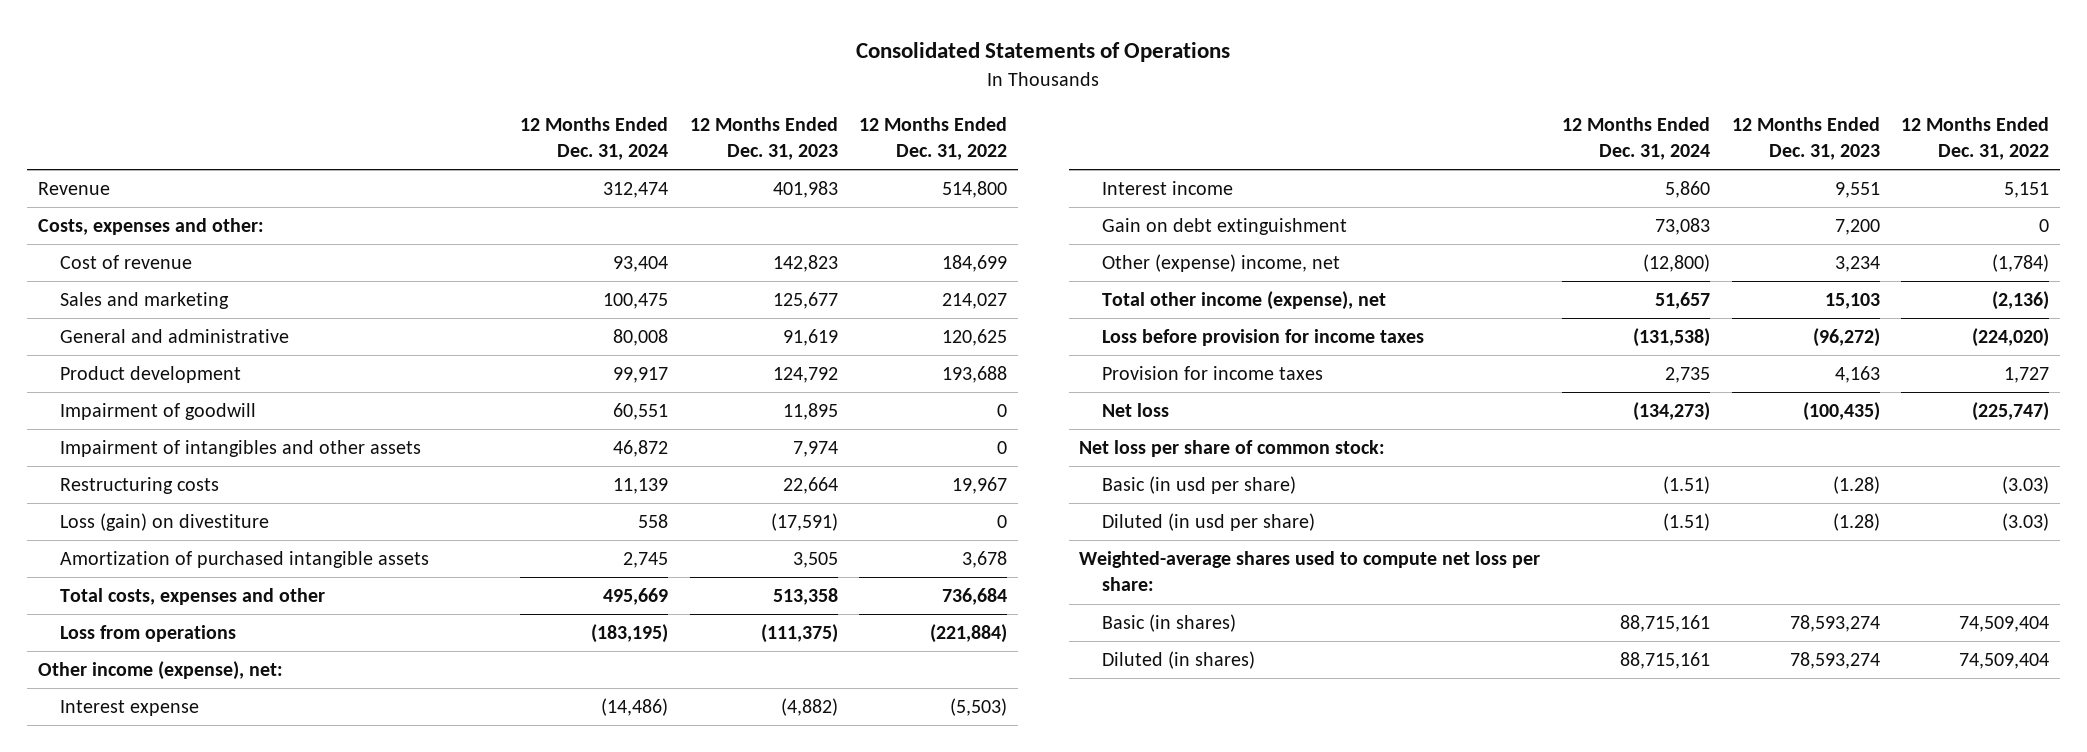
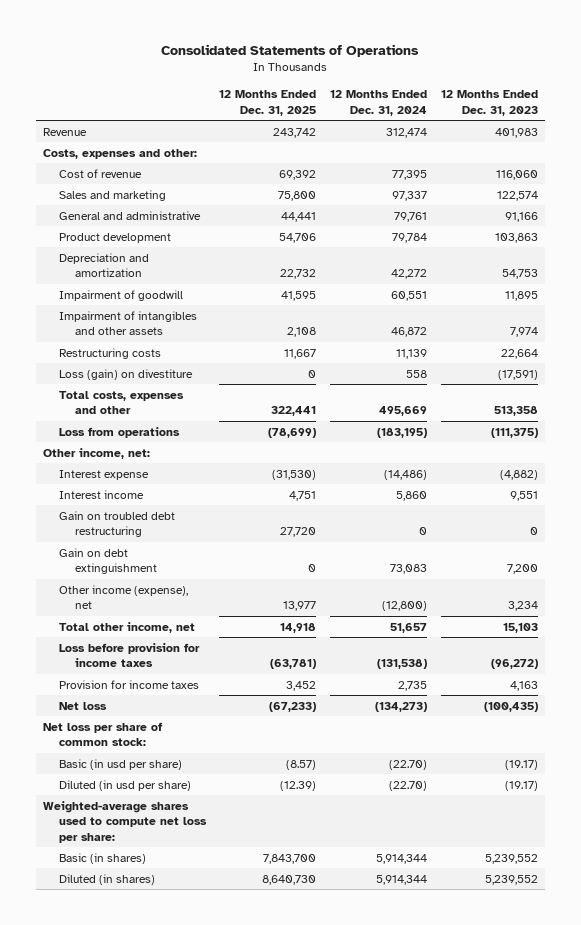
[859,117,1008,161] 12 Months Ended Dec. 31, 2022 -> none
none -> [219,90,317,116] 12 Months Ended Dec. 31, 2025
[613,256,669,273] 93,404 -> [392,169,428,180] 77,395
[772,255,838,273] 142,823 -> [495,169,538,180] 116,060
[603,293,669,310] 100,475 -> [392,190,428,201] 97,337
[772,292,838,310] 125,677 -> [496,190,538,201] 122,574
[613,329,669,347] 80,008 -> [394,211,428,222] 79,761
[782,329,838,347] 91,619 -> [504,211,538,222] 91,166
[613,367,669,384] 99,917 -> [392,232,428,243] 79,784
[772,367,838,384] 124,792 -> [494,232,538,243] 103,863
none -> [58,252,149,278] Depreciation and amortization
[59,551,429,569] Amortization of purchased intangible assets -> none
[37,661,283,681] Other income (expense), net: -> [42,447,150,459] Other income, net:
none -> [58,510,175,538] Gain on troubled debt restructuring
[1101,254,1340,273] Other (expense) income, net -> [58,584,188,610] Other income (expense), net
[1101,291,1386,311] Total other income (expense), net -> [58,621,195,633] Total other income, net
[1663,476,1711,495] (1.51) -> [389,759,428,770] (22.70)
[1832,476,1880,495] (1.28) -> [504,759,538,770] (19.17)
[1663,513,1711,532] (1.51) -> [389,780,428,791] (22.70)
[1832,513,1880,532] (1.28) -> [504,780,538,791] (19.17)
[1620,615,1711,633] 88,715,161 -> [376,853,428,864] 5,914,344
[1789,615,1880,633] 78,593,274 -> [484,853,538,864] 5,239,552
[1620,652,1711,670] 88,715,161 -> [376,874,428,885] 5,914,344
[1789,652,1880,670] 78,593,274 -> [484,874,538,885] 5,239,552

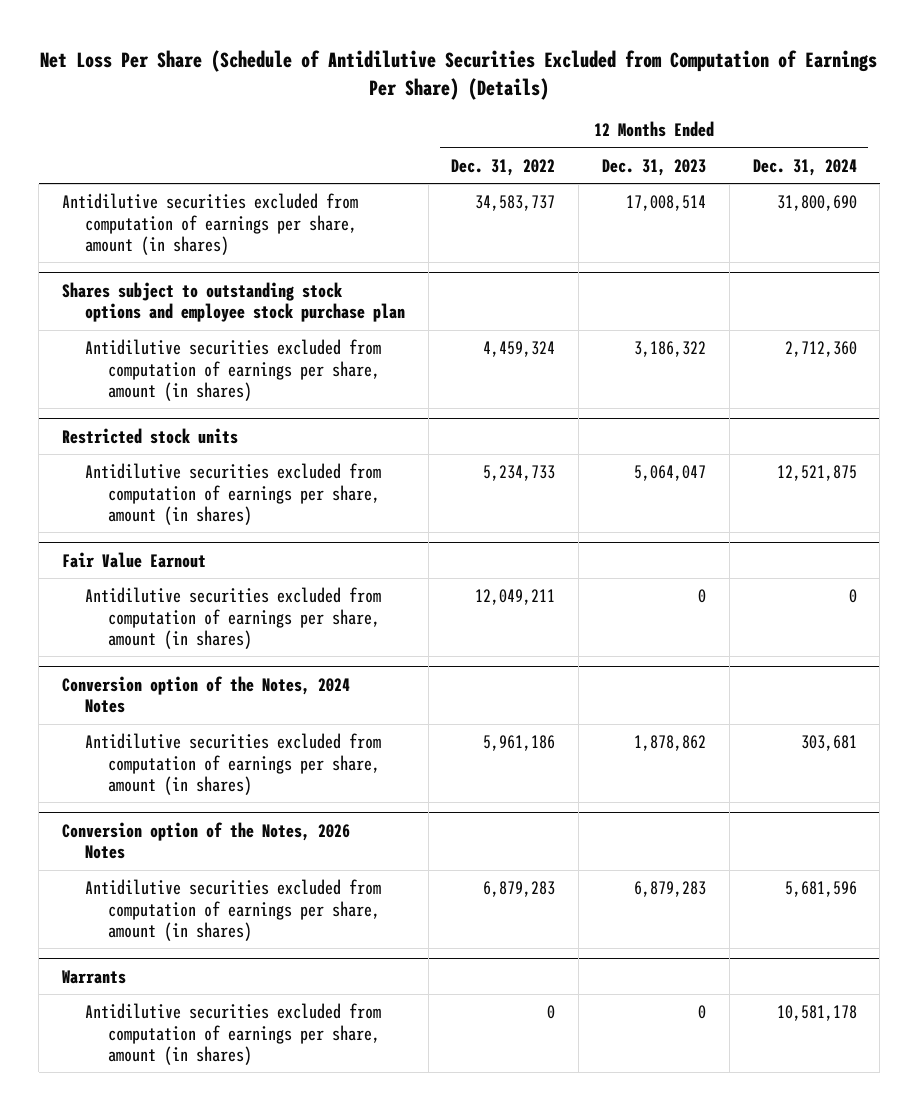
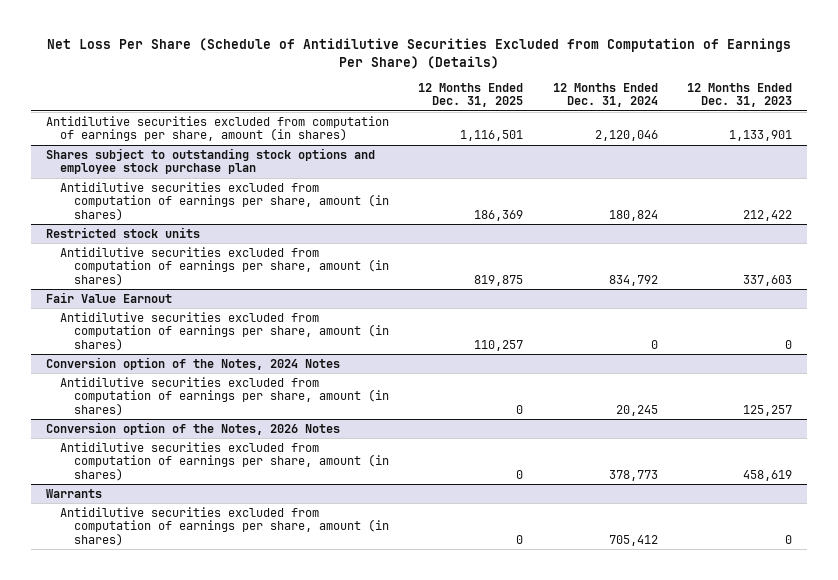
[451,158,556,176] Dec. 31, 2022 -> none
none -> [418,82,524,108] 12 Months Ended Dec. 31, 2025
[626,194,707,211] 17,008,514 -> [729,130,793,142] 1,133,901
[776,194,857,211] 31,800,690 -> [594,130,658,142] 2,120,046
[634,340,707,357] 3,186,322 -> [743,209,793,221] 212,422
[784,340,857,357] 2,712,360 -> [608,209,658,221] 180,824
[634,464,707,481] 5,064,047 -> [743,274,793,286] 337,603
[776,464,857,481] 12,521,875 -> [608,274,658,286] 834,792
[634,734,707,751] 1,878,862 -> [743,404,793,416] 125,257
[800,734,857,751] 303,681 -> [615,404,658,416] 20,245
[634,880,707,897] 6,879,283 -> [743,469,793,481] 458,619
[784,880,857,897] 5,681,596 -> [608,469,658,481] 378,773
[776,1004,857,1021] 10,581,178 -> [608,534,658,546] 705,412

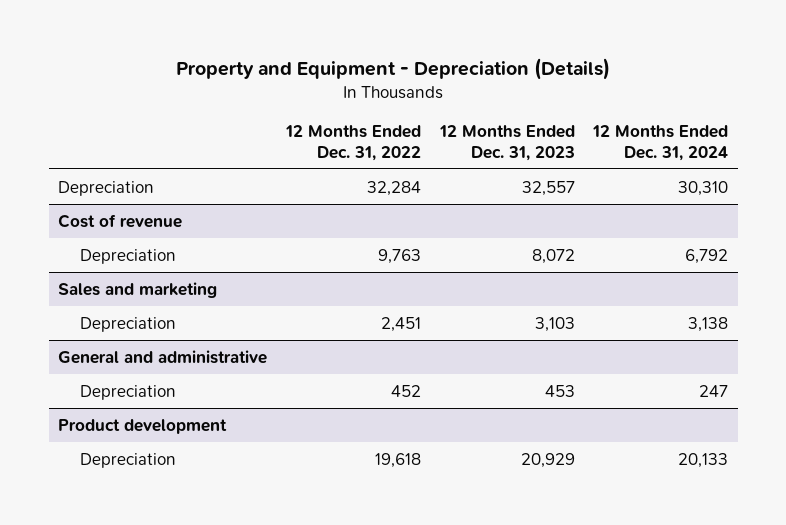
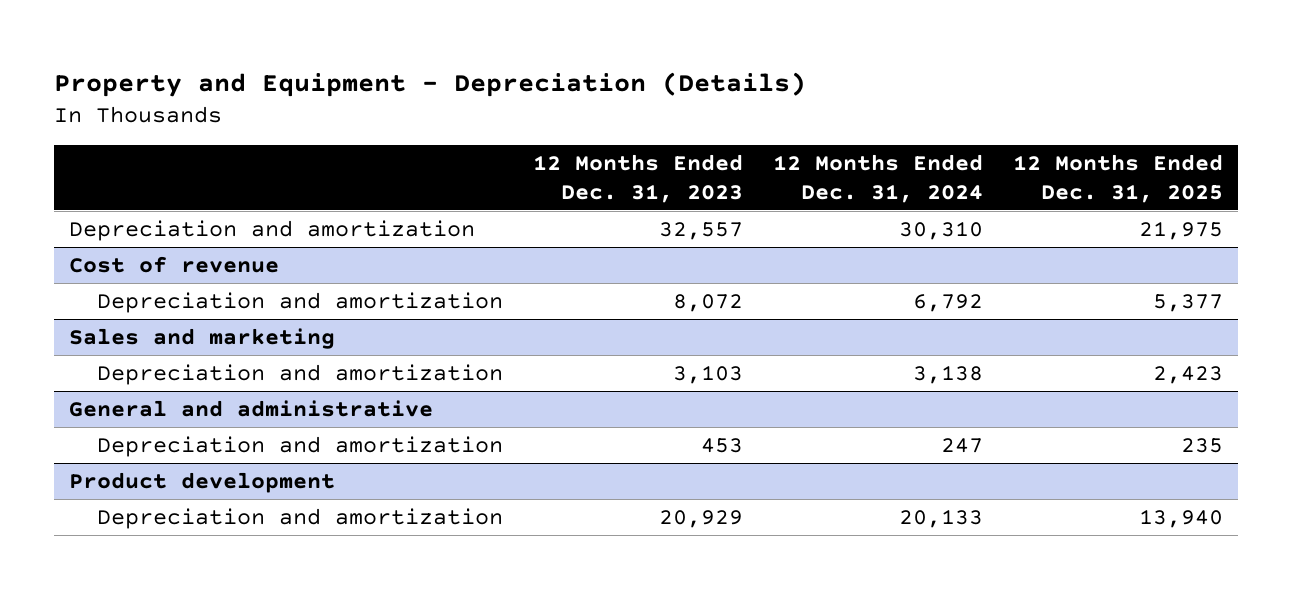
[284,125,421,161] 12 Months Ended Dec. 31, 2022 -> none
none -> [1012,154,1223,203] 12 Months Ended Dec. 31, 2025
[58,180,155,196] Depreciation -> [69,219,476,241] Depreciation and amortization
[79,248,176,264] Depreciation -> [96,291,503,313] Depreciation and amortization
[79,316,176,332] Depreciation -> [96,363,503,385] Depreciation and amortization
[79,384,176,400] Depreciation -> [96,435,503,457] Depreciation and amortization
[79,452,176,468] Depreciation -> [96,507,503,529] Depreciation and amortization

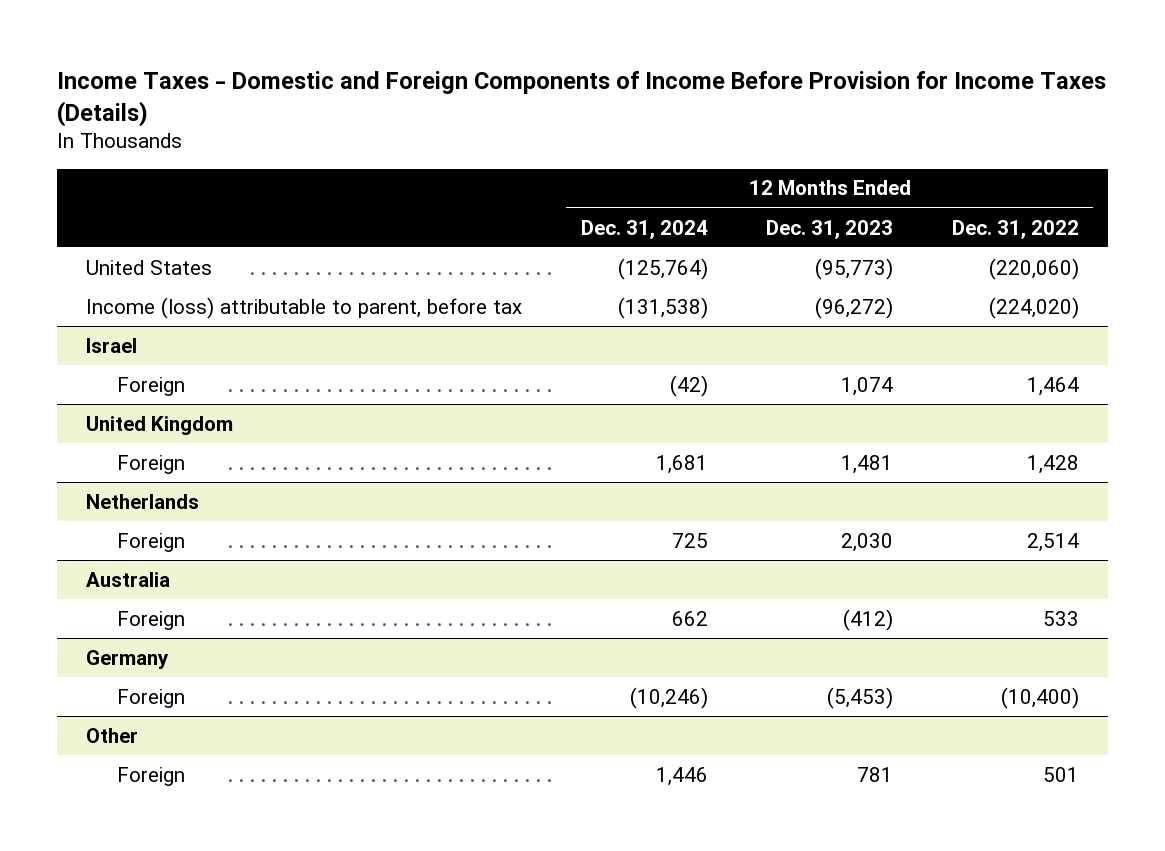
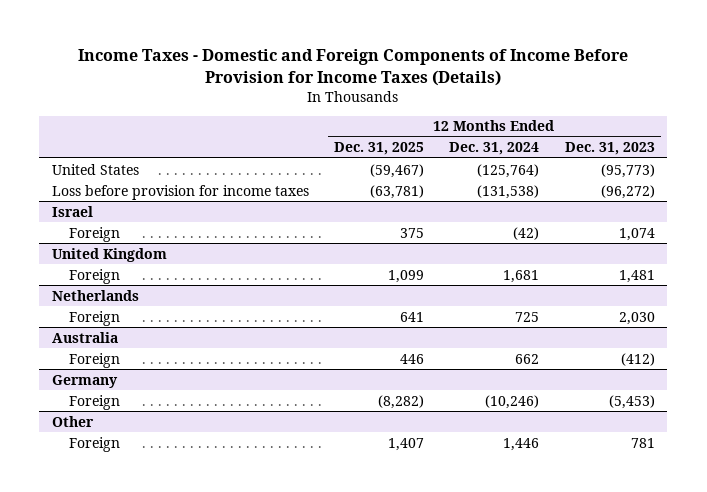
[951,219,1079,239] Dec. 31, 2022 -> none
none -> [334,142,425,156] Dec. 31, 2025
[86,296,523,319] Income (loss) attributable to parent, before tax -> [52,184,310,200] Loss before provision for income taxes

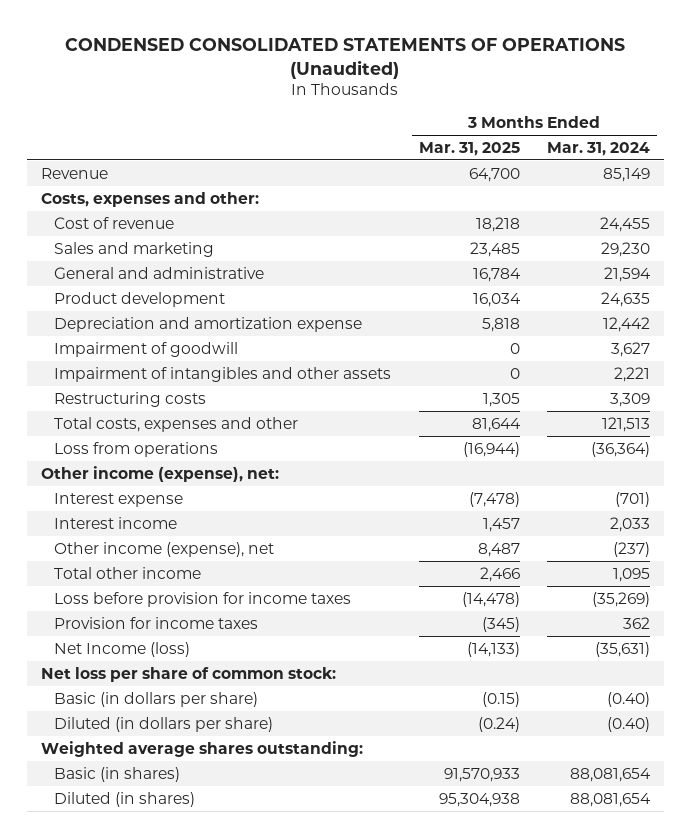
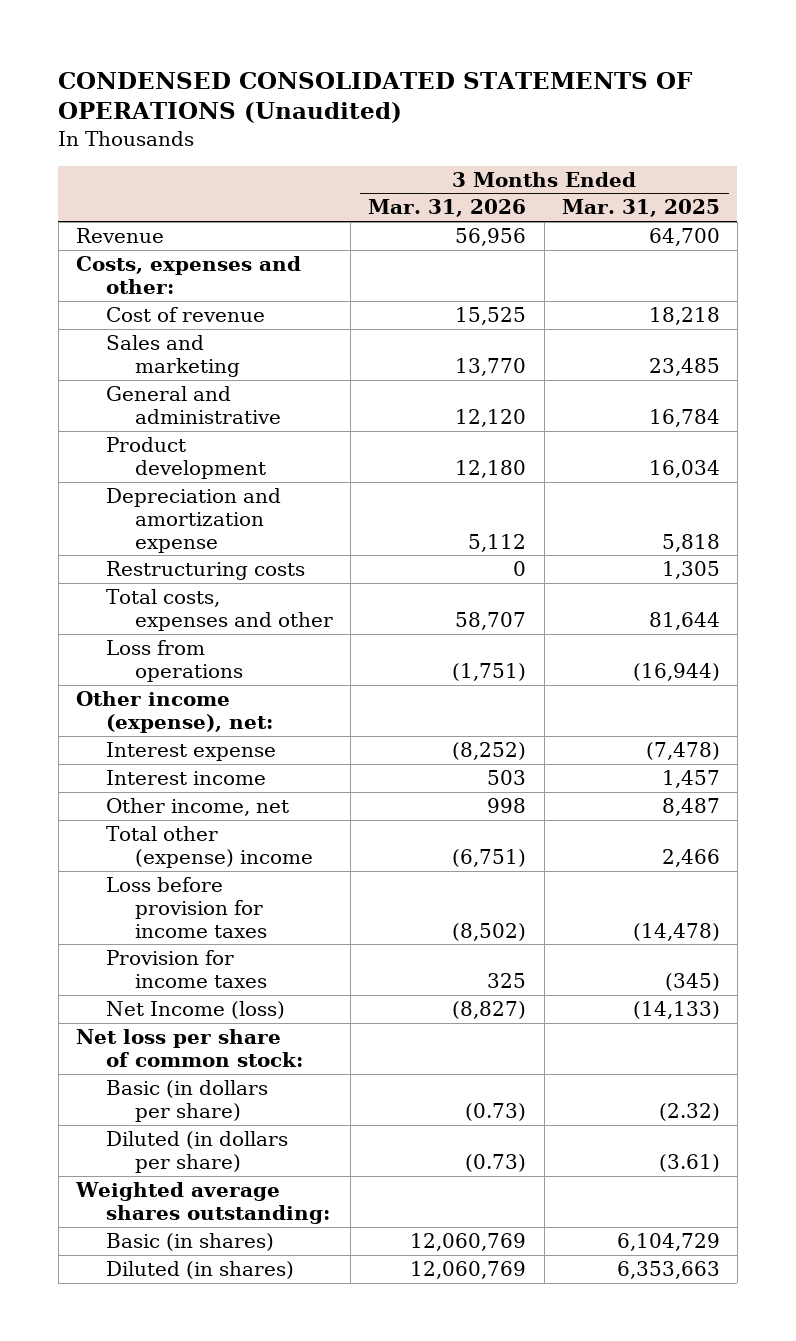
[547,141,651,156] Mar. 31, 2024 -> none
none -> [368,199,527,218] Mar. 31, 2026
[54,341,239,357] Impairment of goodwill -> none
[54,366,392,382] Impairment of intangibles and other assets -> none
[54,541,275,557] Other income (expense), net -> [105,798,289,817] Other income, net
[54,566,202,579] Total other income -> [105,826,314,868] Total other (expense) income
[481,691,520,707] (0.15) -> [658,1102,720,1121] (2.32)
[477,716,520,732] (0.24) -> [658,1153,720,1172] (3.61)
[443,767,520,782] 91,570,933 -> [616,1233,720,1252] 6,104,729
[438,792,520,807] 95,304,938 -> [616,1261,720,1280] 6,353,663

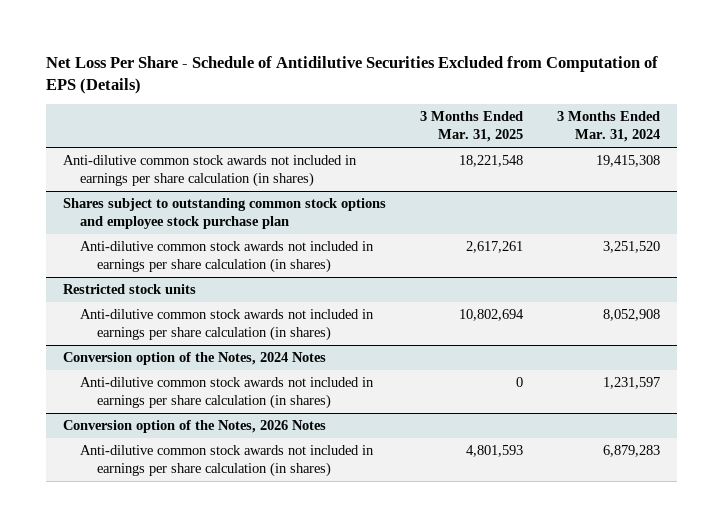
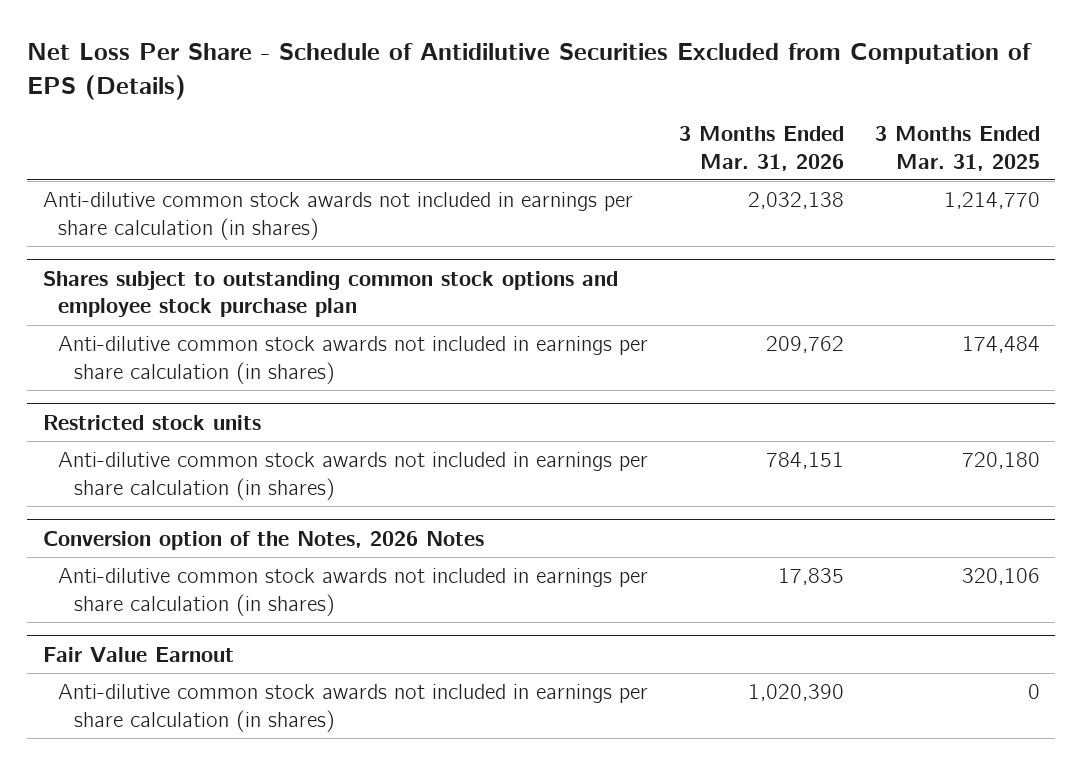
[556,111,660,143] 3 Months Ended Mar. 31, 2024 -> none
none -> [678,125,844,171] 3 Months Ended Mar. 31, 2026
[458,155,523,168] 18,221,548 -> [943,191,1040,209] 1,214,770
[465,241,523,254] 2,617,261 -> [961,335,1040,353] 174,484
[62,352,326,366] Conversion option of the Notes, 2024 Notes -> none
[79,377,374,410] Anti-dilutive common stock awards not included in earnings per share calculation (in shares) -> none
[458,309,524,322] 10,802,694 -> [961,451,1040,469] 720,180
[465,445,523,458] 4,801,593 -> [961,567,1040,585] 320,106
none -> [42,646,234,662] Fair Value Earnout
none -> [58,683,649,732] Anti-dilutive common stock awards not included in earnings per share calculation (in shares)

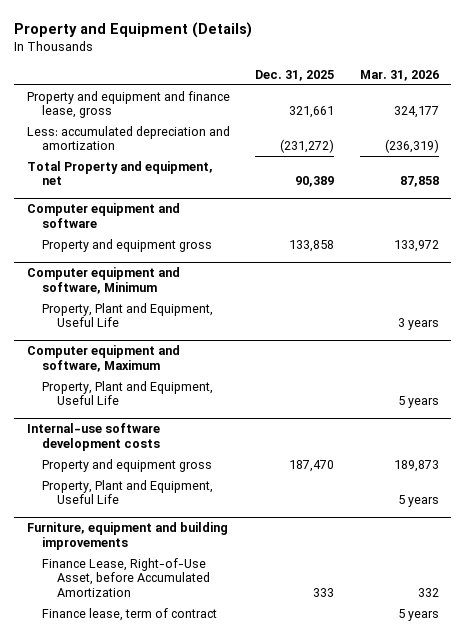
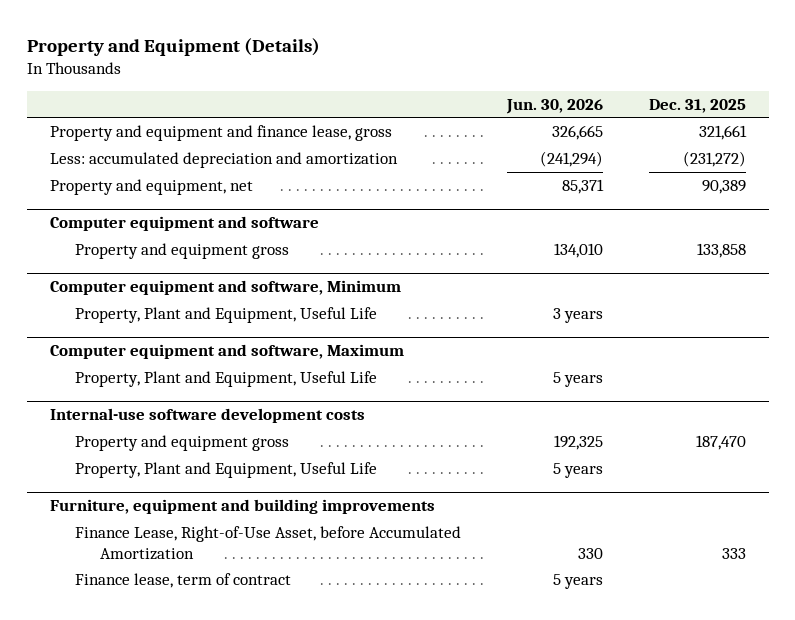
[359,69,439,81] Mar. 31, 2026 -> none
none -> [505,98,603,114] Jun. 30, 2026
[27,160,214,186] Total Property and equipment, net -> [49,178,253,195] Property and equipment, net

